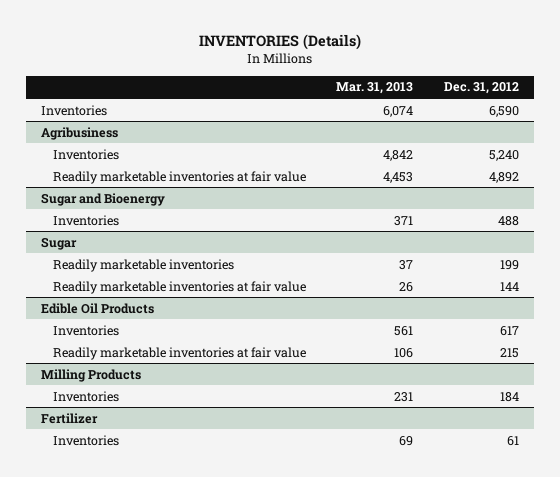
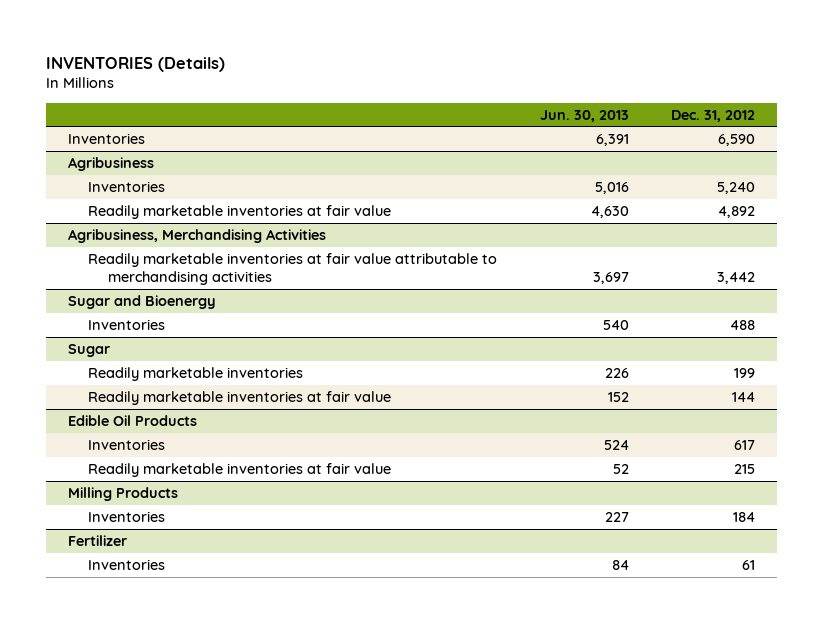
[336,82,414,95] Mar. 31, 2013 -> none
none -> [539,109,629,122] Jun. 30, 2013
none -> [67,228,326,243] Agribusiness, Merchandising Activities
none -> [87,252,497,286] Readily marketable inventories at fair value attributable to merchandising activities

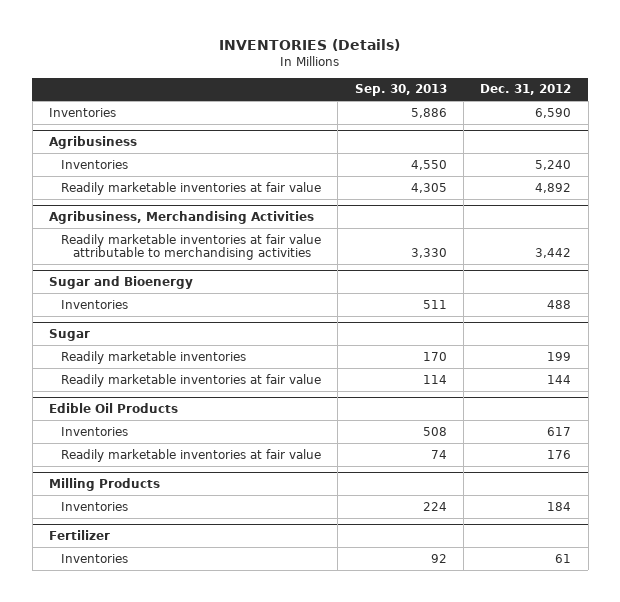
[539,109,629,122] Jun. 30, 2013 -> none
none -> [354,84,447,97] Sep. 30, 2013
[734,463,756,474] 215 -> [547,449,572,459] 176

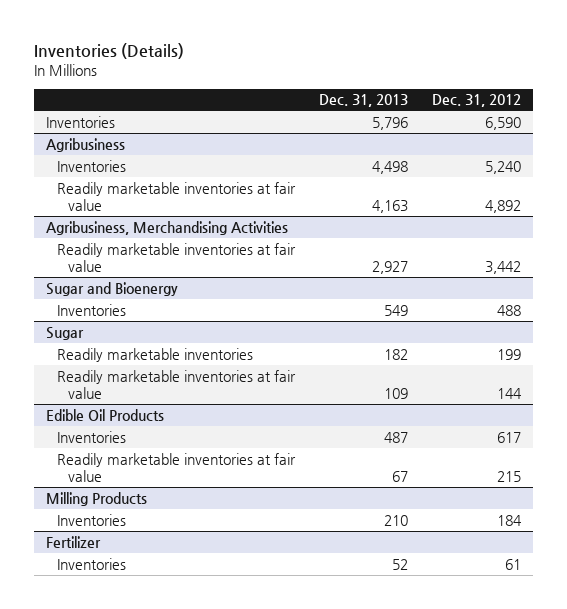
[219,39,401,52] INVENTORIES (Details) -> [33,42,184,59] Inventories (Details)
[354,84,447,97] Sep. 30, 2013 -> none
none -> [318,94,408,108] Dec. 31, 2013
[60,233,321,260] Readily marketable inventories at fair value attributable to merchandising activities -> [56,242,296,272] Readily marketable inventories at fair value
[547,449,572,459] 176 -> [496,470,521,482] 215

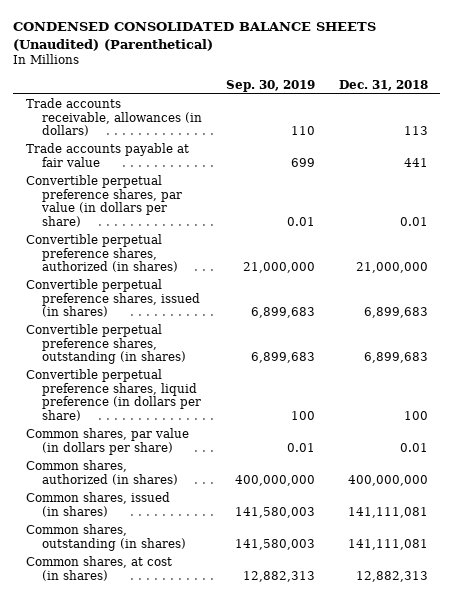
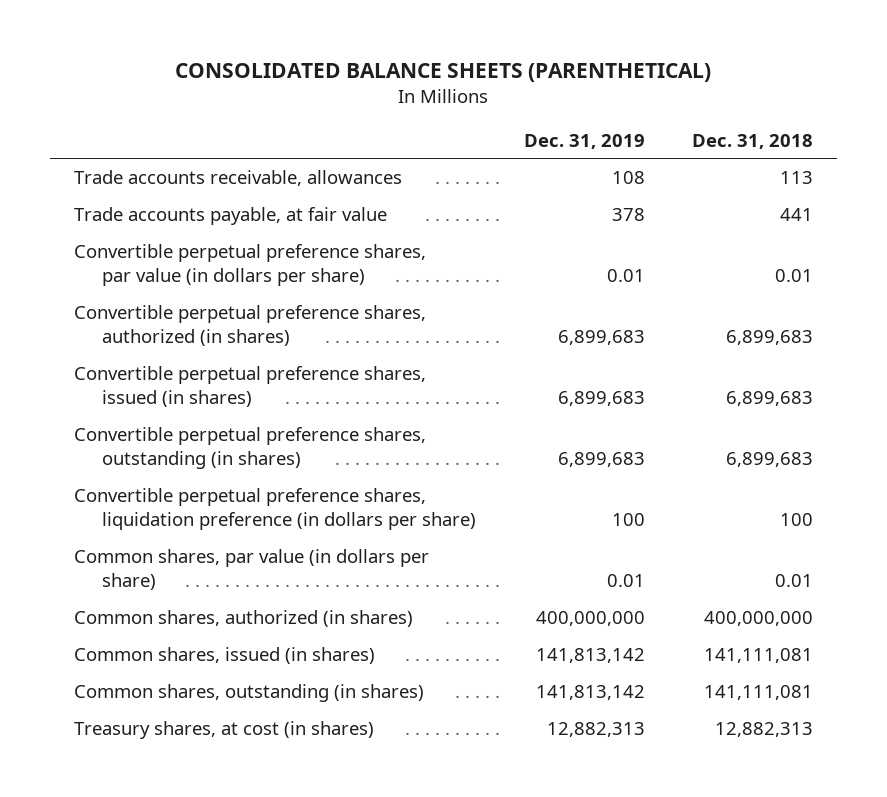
[13,22,377,51] CONDENSED CONSOLIDATED BALANCE SHEETS (Unaudited) (Parenthetical) -> [175,63,712,83] CONSOLIDATED BALANCE SHEETS (PARENTHETICAL)
[225,79,315,92] Sep. 30, 2019 -> none
none -> [523,133,645,149] Dec. 31, 2019
[25,98,202,137] Trade accounts receivable, allowances (in dollars) -> [73,170,402,187] Trade accounts receivable, allowances
[25,143,189,167] Trade accounts payable at fair value -> [73,207,387,226] Trade accounts payable, at fair value
[356,262,429,274] 21,000,000 -> [726,329,814,345] 6,899,683
[25,369,201,421] Convertible perpetual preference shares, liquid preference (in dollars per share) -> [73,488,476,530] Convertible perpetual preference shares, liquidation preference (in dollars per share)
[25,556,172,581] Common shares, at cost (in shares) -> [73,721,374,740] Treasury shares, at cost (in shares)

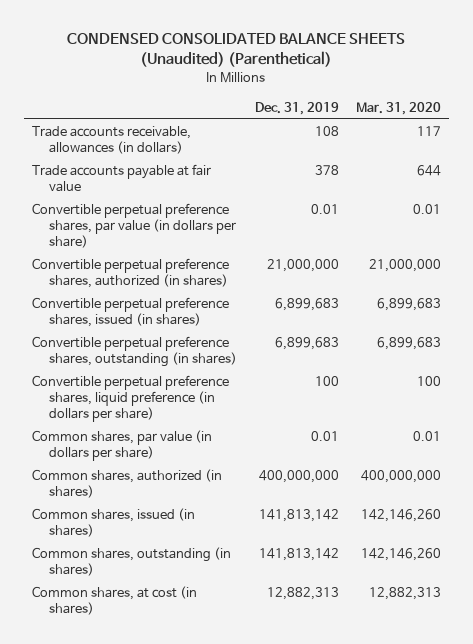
[175,63,712,83] CONSOLIDATED BALANCE SHEETS (PARENTHETICAL) -> [67,32,406,68] CONDENSED CONSOLIDATED BALANCE SHEETS (Unaudited) (Parenthetical)
[692,133,814,149] Dec. 31, 2018 -> none
none -> [355,101,441,115] Mar. 31, 2020
[73,170,402,187] Trade accounts receivable, allowances -> [32,126,192,155] Trade accounts receivable, allowances (in dollars)
[73,207,387,226] Trade accounts payable, at fair value -> [32,164,212,193] Trade accounts payable at fair value
[557,329,645,345] 6,899,683 -> [266,259,339,273] 21,000,000
[73,488,476,530] Convertible perpetual preference shares, liquidation preference (in dollars per share) -> [32,375,230,422] Convertible perpetual preference shares, liquid preference (in dollars per share)
[73,721,374,740] Treasury shares, at cost (in shares) -> [32,586,198,616] Common shares, at cost (in shares)

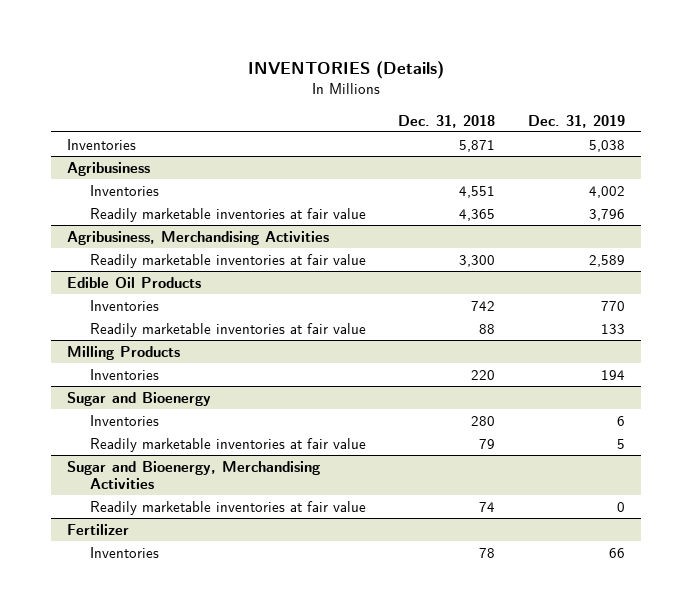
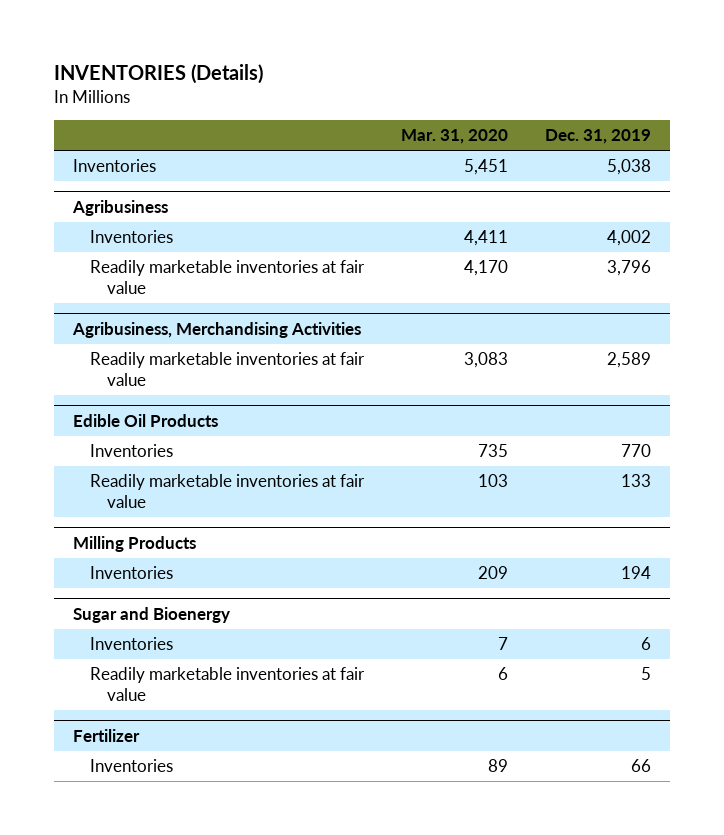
[398,114,496,128] Dec. 31, 2018 -> none
none -> [401,129,509,145] Mar. 31, 2020
[66,460,320,490] Sugar and Bioenergy, Merchandising Activities -> none
[89,500,366,515] Readily marketable inventories at fair value -> none

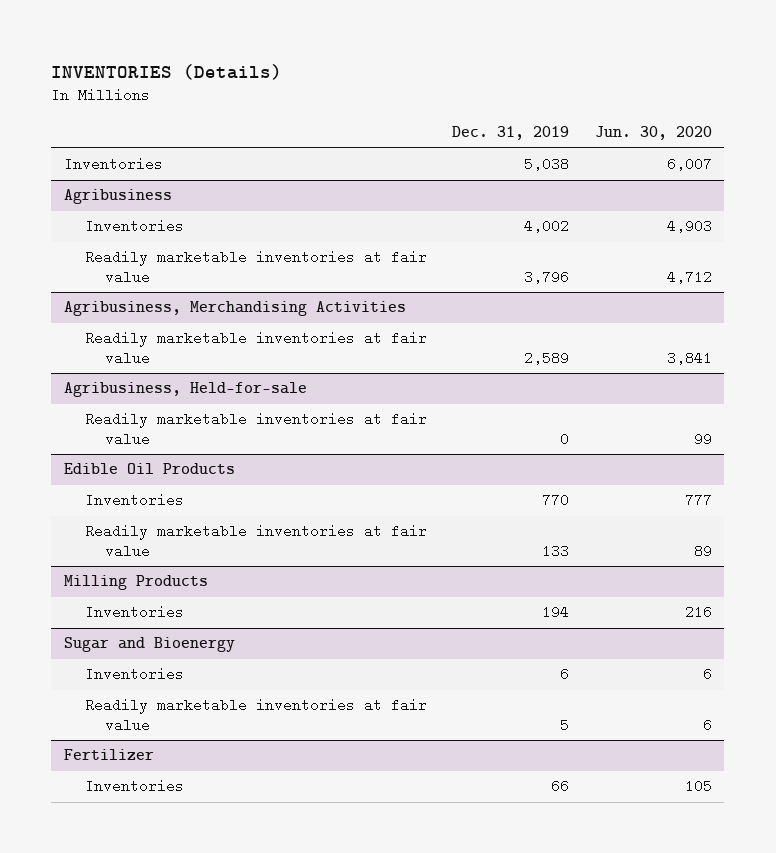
[401,129,509,145] Mar. 31, 2020 -> none
none -> [594,126,712,141] Jun. 30, 2020
none -> [64,382,308,398] Agribusiness, Held-for-sale
none -> [84,412,427,447] Readily marketable inventories at fair value

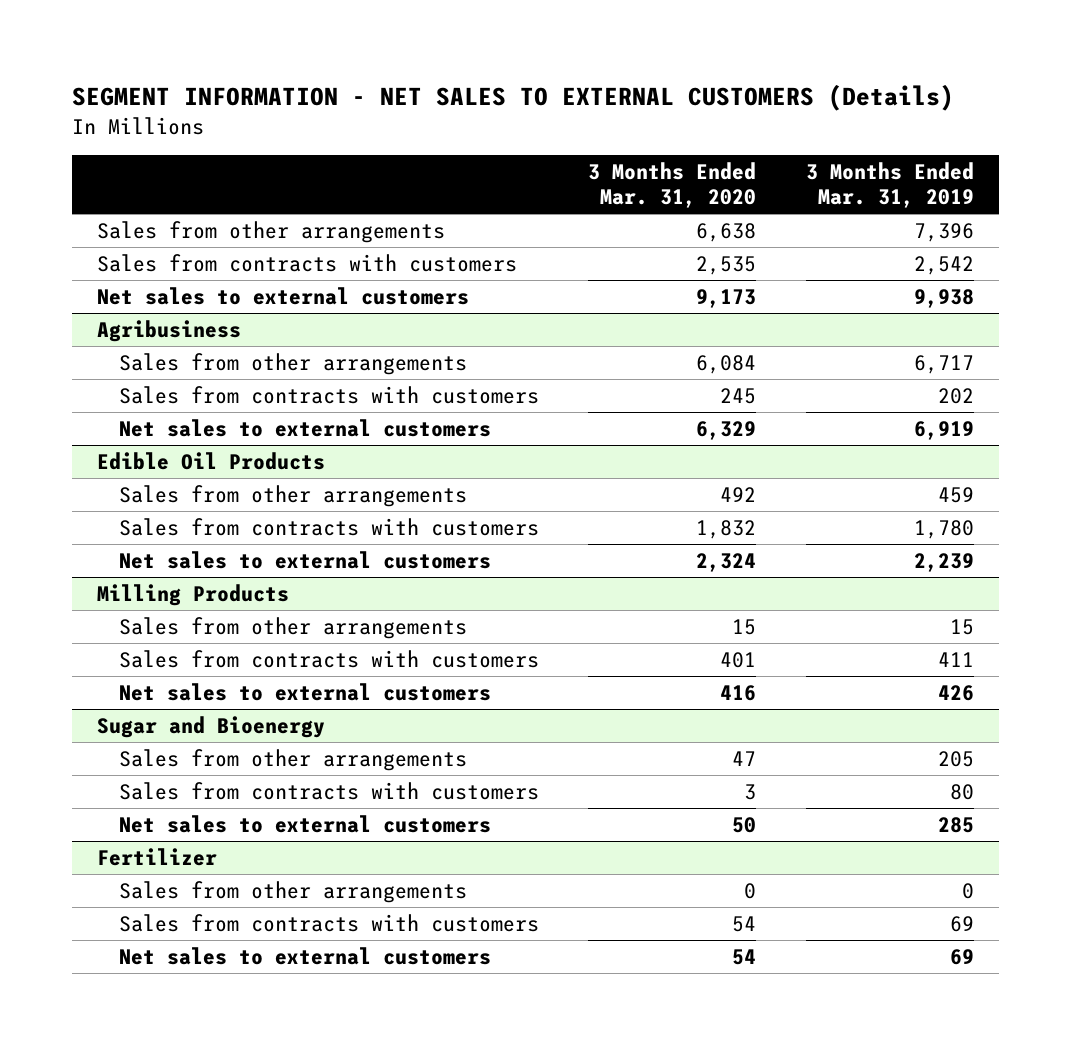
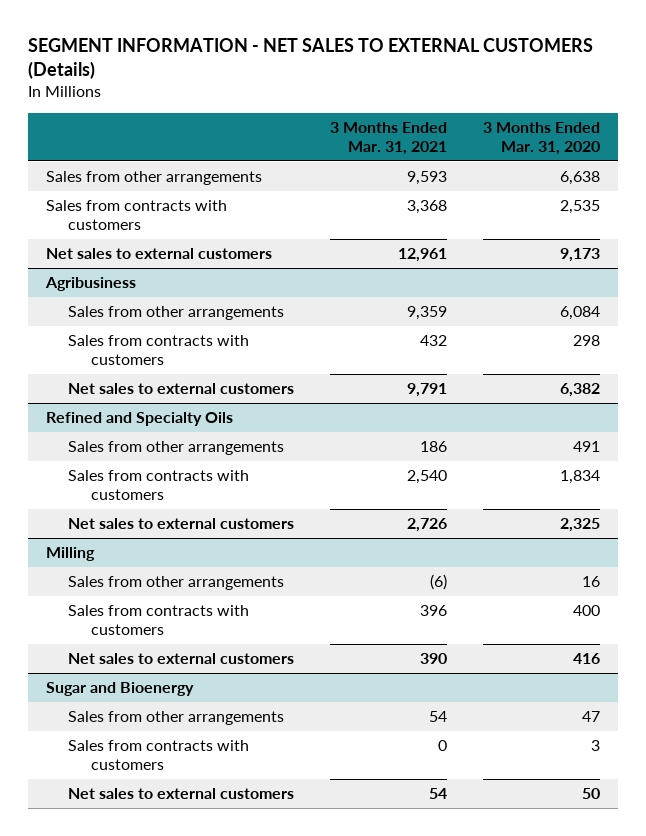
[805,161,974,209] 3 Months Ended Mar. 31, 2019 -> none
none -> [330,121,448,155] 3 Months Ended Mar. 31, 2021
[97,451,326,470] Edible Oil Products -> none
[720,387,757,404] 245 -> [573,335,601,347] 298
[696,420,757,440] 6,329 -> [560,383,601,398] 6,382
none -> [45,412,233,427] Refined and Specialty Oils
[720,486,757,502] 492 -> [573,441,601,453] 491
[696,519,757,539] 1,832 -> [560,470,601,485] 1,834
[696,552,757,572] 2,324 -> [560,518,601,533] 2,325
[97,583,290,606] Milling Products -> [45,547,95,562] Milling
[732,618,757,635] 15 -> [582,576,601,588] 16
[720,651,757,668] 401 -> [573,605,601,617] 400
[97,847,218,866] Fertilizer -> none
[118,880,467,903] Sales from other arrangements -> none
[118,913,539,932] Sales from contracts with customers -> none
[118,946,491,965] Net sales to external customers -> none

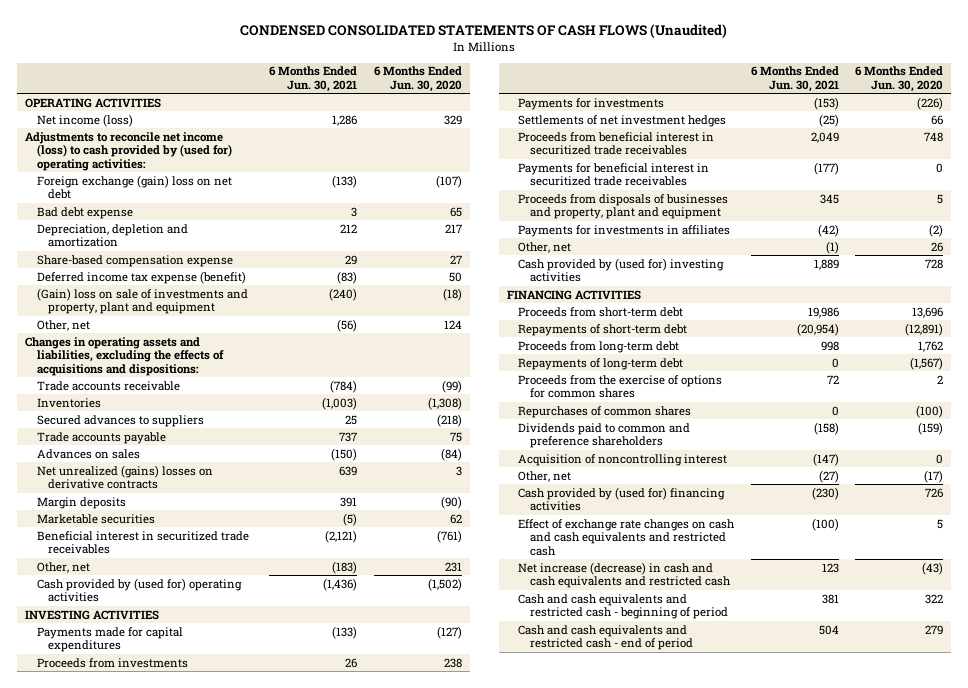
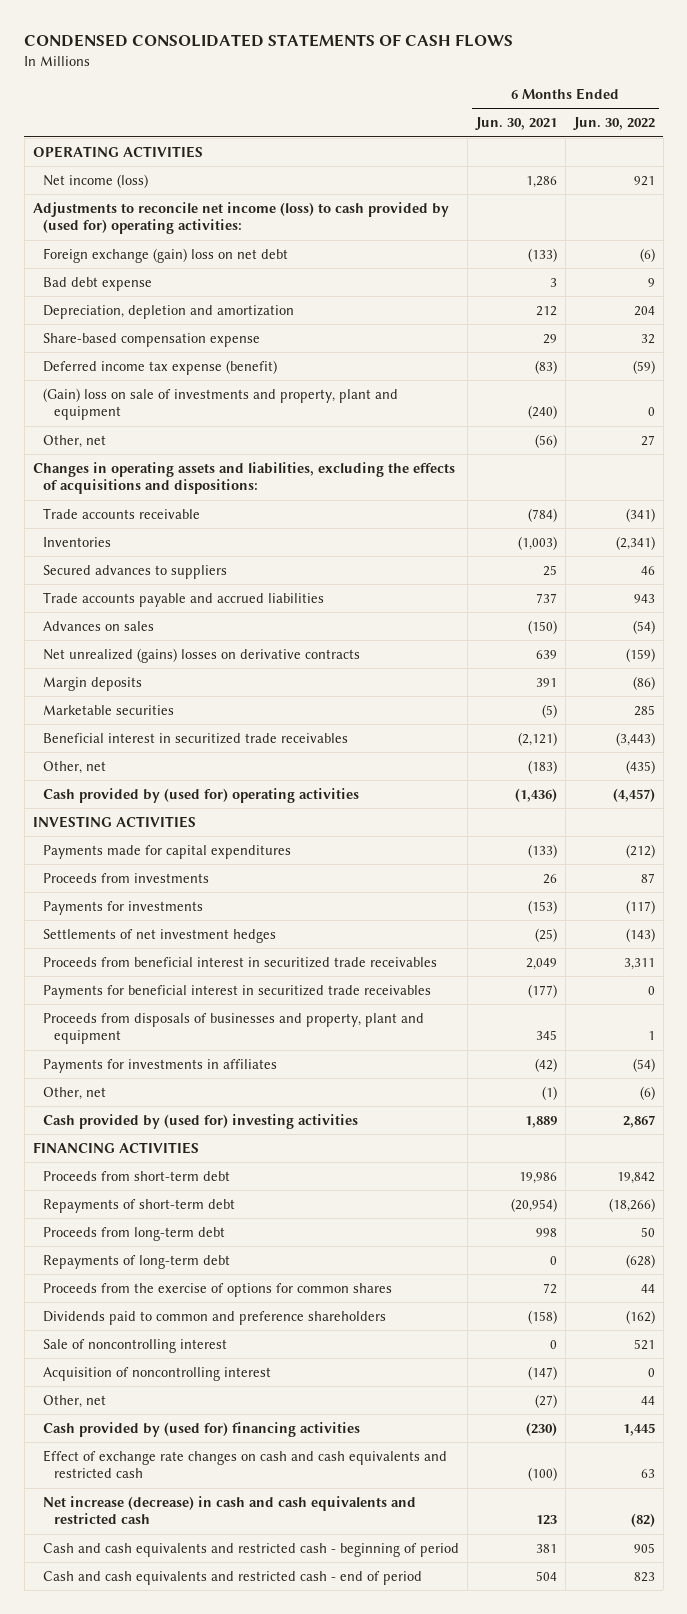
[240,24,728,39] CONDENSED CONSOLIDATED STATEMENTS OF CASH FLOWS (Unaudited) -> [24,34,514,48] CONDENSED CONSOLIDATED STATEMENTS OF CASH FLOWS
[373,66,462,92] 6 Months Ended Jun. 30, 2020 -> none
none -> [572,117,655,131] Jun. 30, 2022
[36,431,166,444] Trade accounts payable -> [43,591,325,607] Trade accounts payable and accrued liabilities
[518,405,692,418] Repurchases of common shares -> none
none -> [43,1338,228,1353] Sale of noncontrolling interest

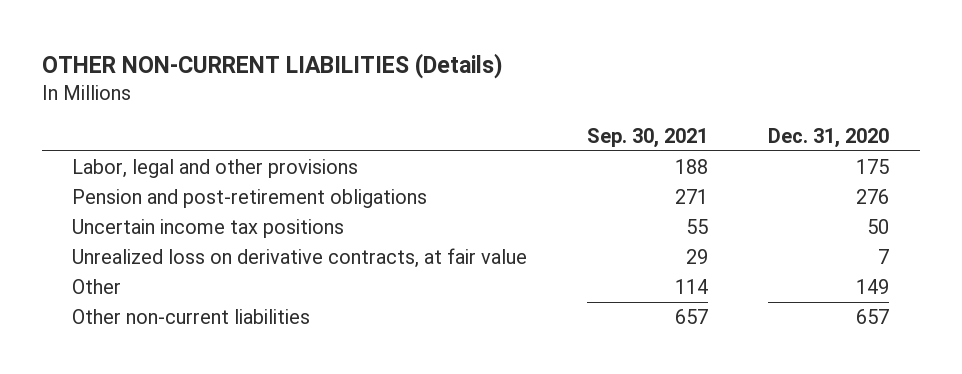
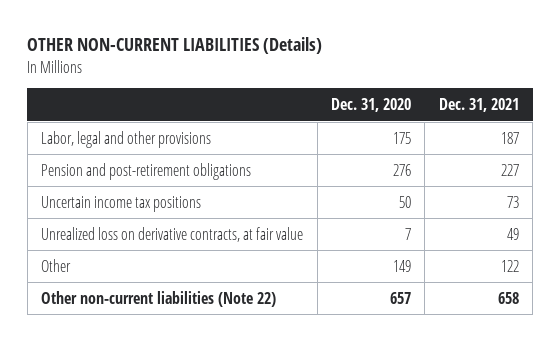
[587,127,709,148] Sep. 30, 2021 -> none
none -> [438,97,519,112] Dec. 31, 2021
[72,309,311,325] Other non-current liabilities -> [41,290,277,307] Other non-current liabilities (Note 22)

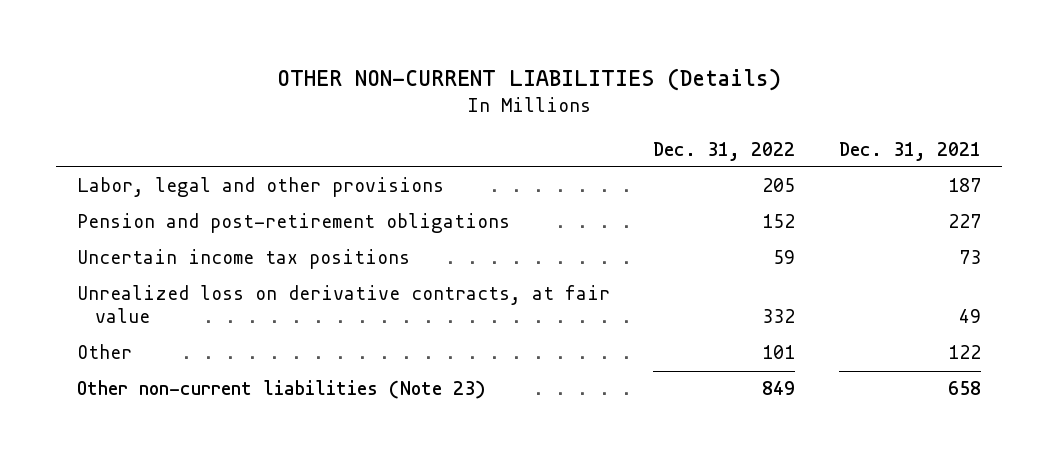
[331,97,412,112] Dec. 31, 2020 -> none
none -> [653,141,796,161] Dec. 31, 2022
[41,290,277,307] Other non-current liabilities (Note 22) -> [77,380,487,400] Other non-current liabilities (Note 23)

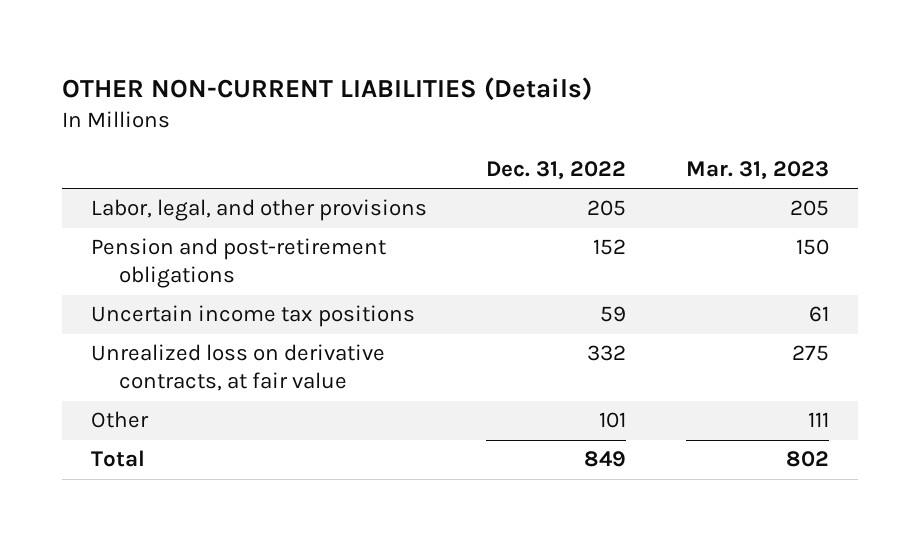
[838,141,981,161] Dec. 31, 2021 -> none
none -> [685,161,829,181] Mar. 31, 2023
[77,177,445,198] Labor, legal and other provisions -> [91,199,428,222] Labor, legal, and other provisions
[77,380,487,400] Other non-current liabilities (Note 23) -> [91,450,146,468] Total

